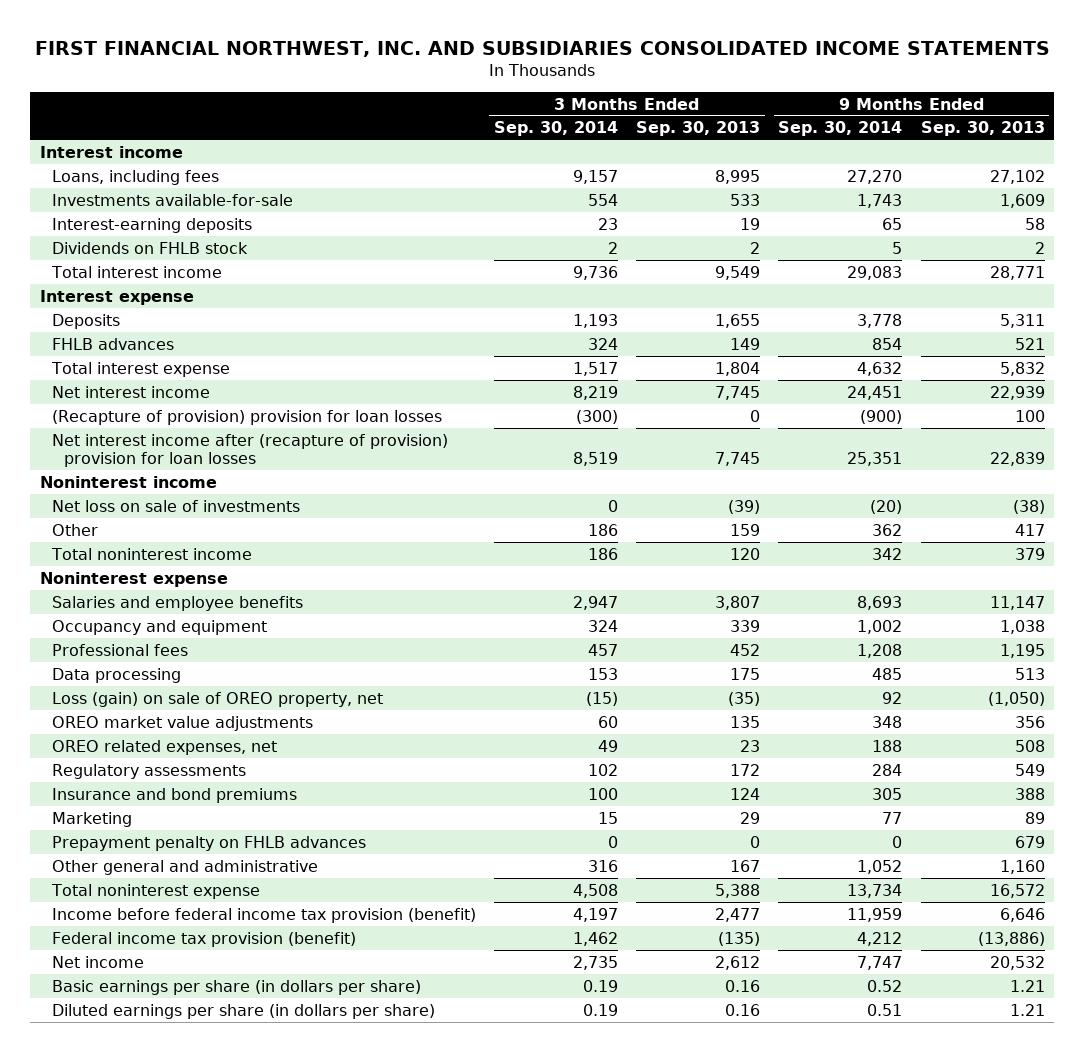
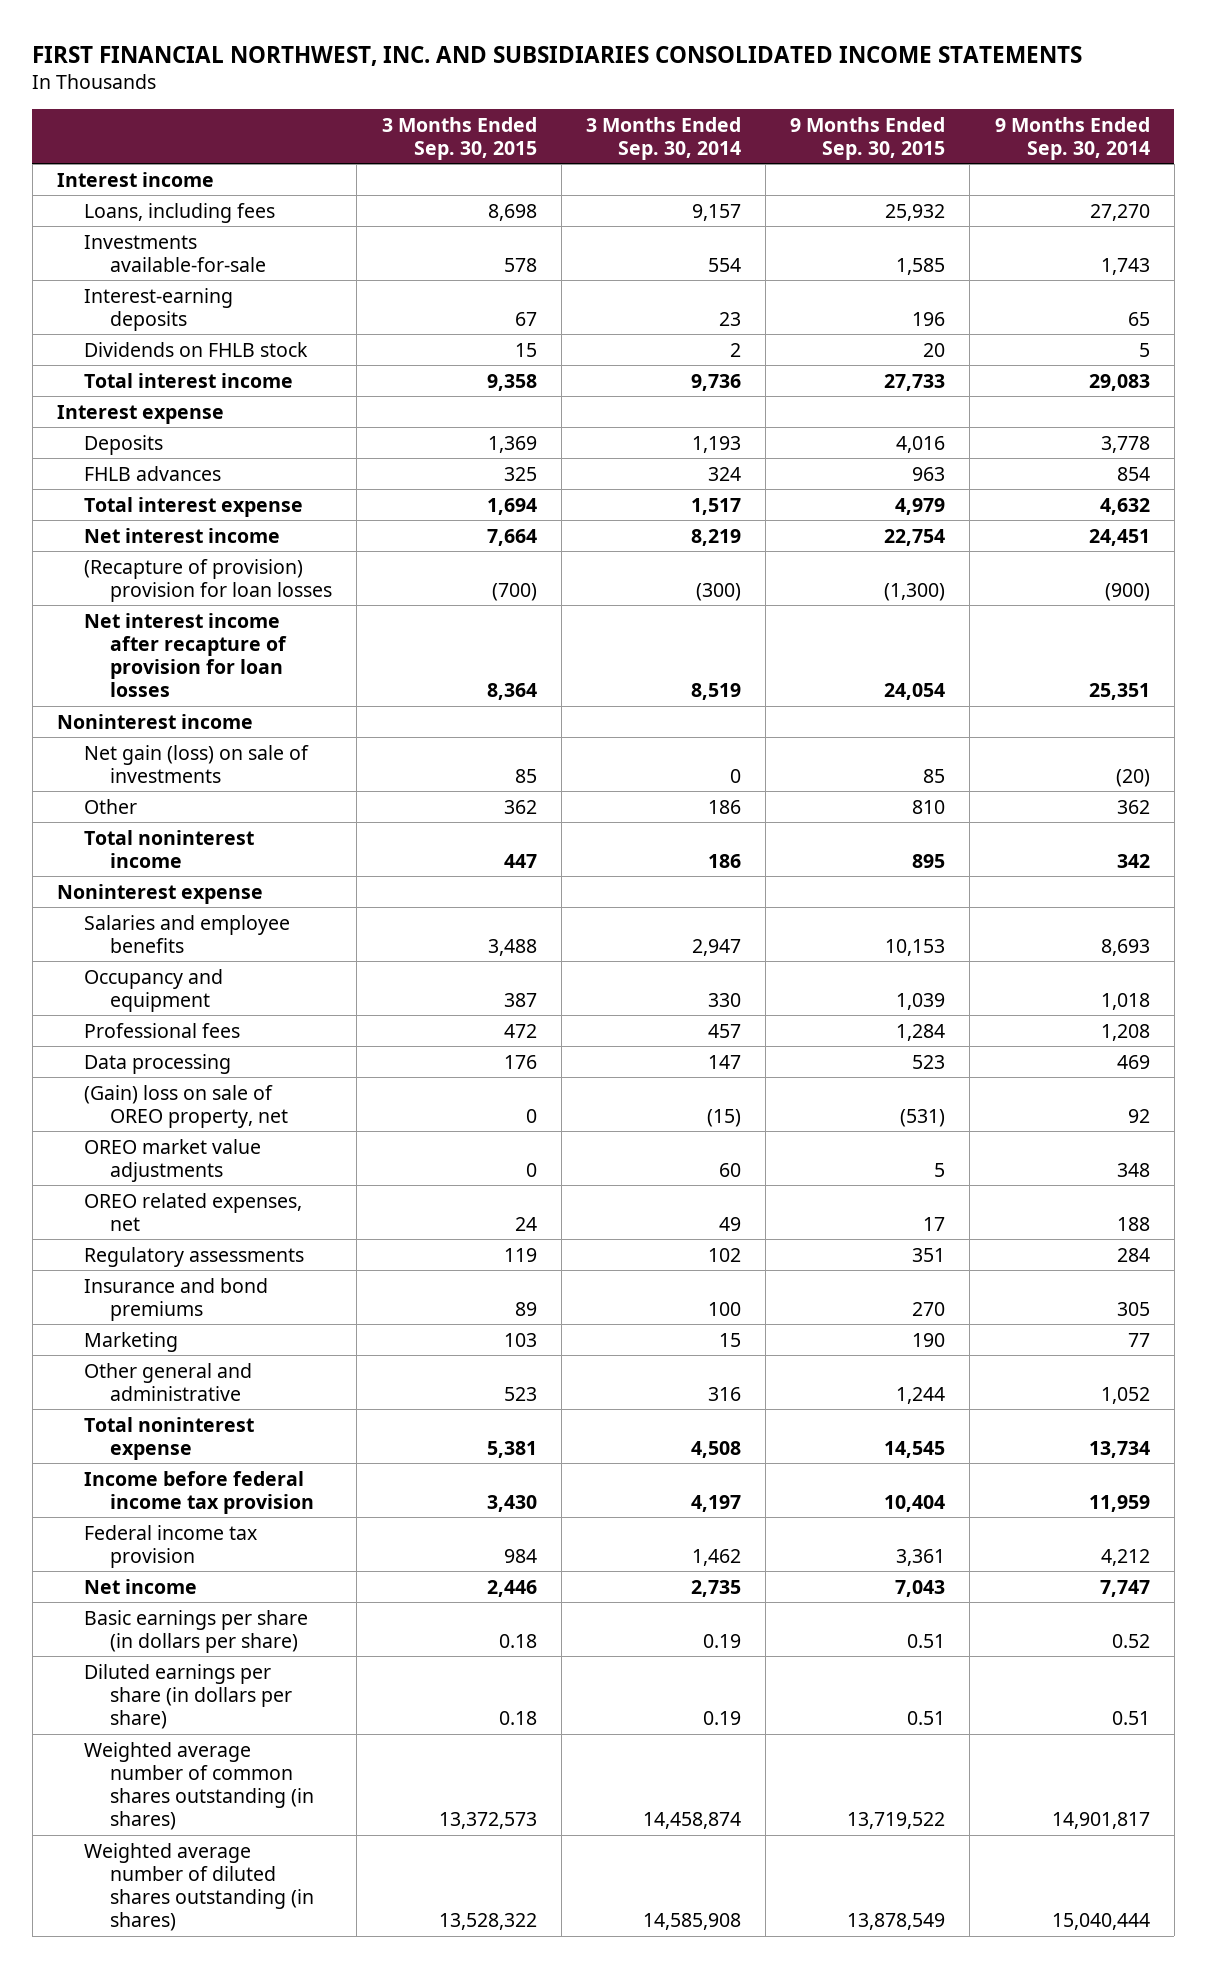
[636,121,761,137] Sep. 30, 2013 -> none
[920,121,1045,137] Sep. 30, 2013 -> none
none -> [381,116,537,160] 3 Months Ended Sep. 30, 2015
none -> [790,116,946,160] 9 Months Ended Sep. 30, 2015
[51,433,448,468] Net interest income after (recapture of provision) provision for loan losses -> [83,612,288,698] Net interest income after recapture of provision for loan losses
[51,499,300,512] Net loss on sale of investments -> [83,744,309,783] Net gain (loss) on sale of investments
[587,619,618,632] 324 -> [707,992,741,1007] 330
[857,619,903,634] 1,002 -> [1100,992,1150,1010] 1,018
[587,667,618,680] 153 -> [707,1054,741,1069] 147
[872,667,903,680] 485 -> [1116,1054,1150,1069] 469
[51,691,383,707] Loss (gain) on sale of OREO property, net -> [83,1084,289,1128] (Gain) loss on sale of OREO property, net
[51,835,366,851] Prepayment penalty on FHLB advances -> none
[51,907,476,923] Income before federal income tax provision (benefit) -> [83,1470,315,1514] Income before federal income tax provision
[51,931,356,947] Federal income tax provision (benefit) -> [83,1524,257,1568] Federal income tax provision
none -> [83,1741,315,1831] Weighted average number of common shares outstanding (in shares)
none -> [83,1842,315,1932] Weighted average number of diluted shares outstanding (in shares)

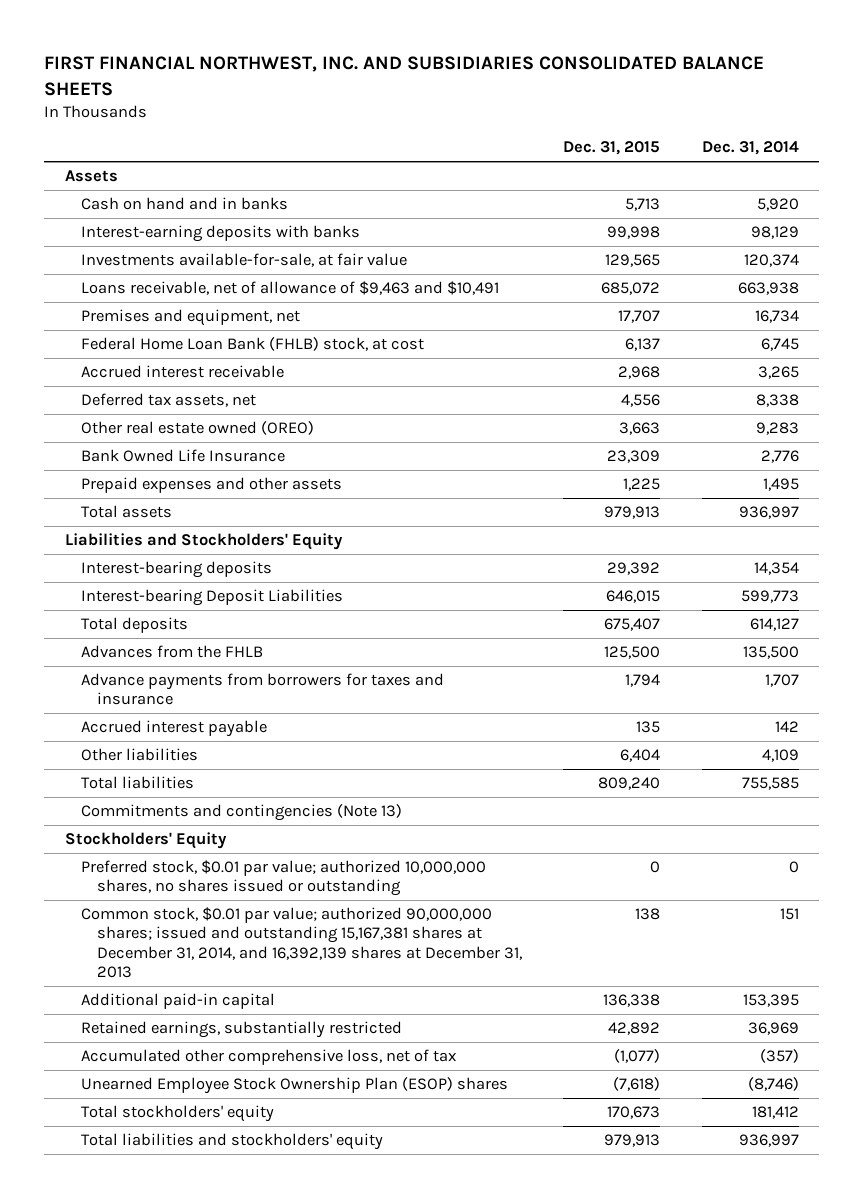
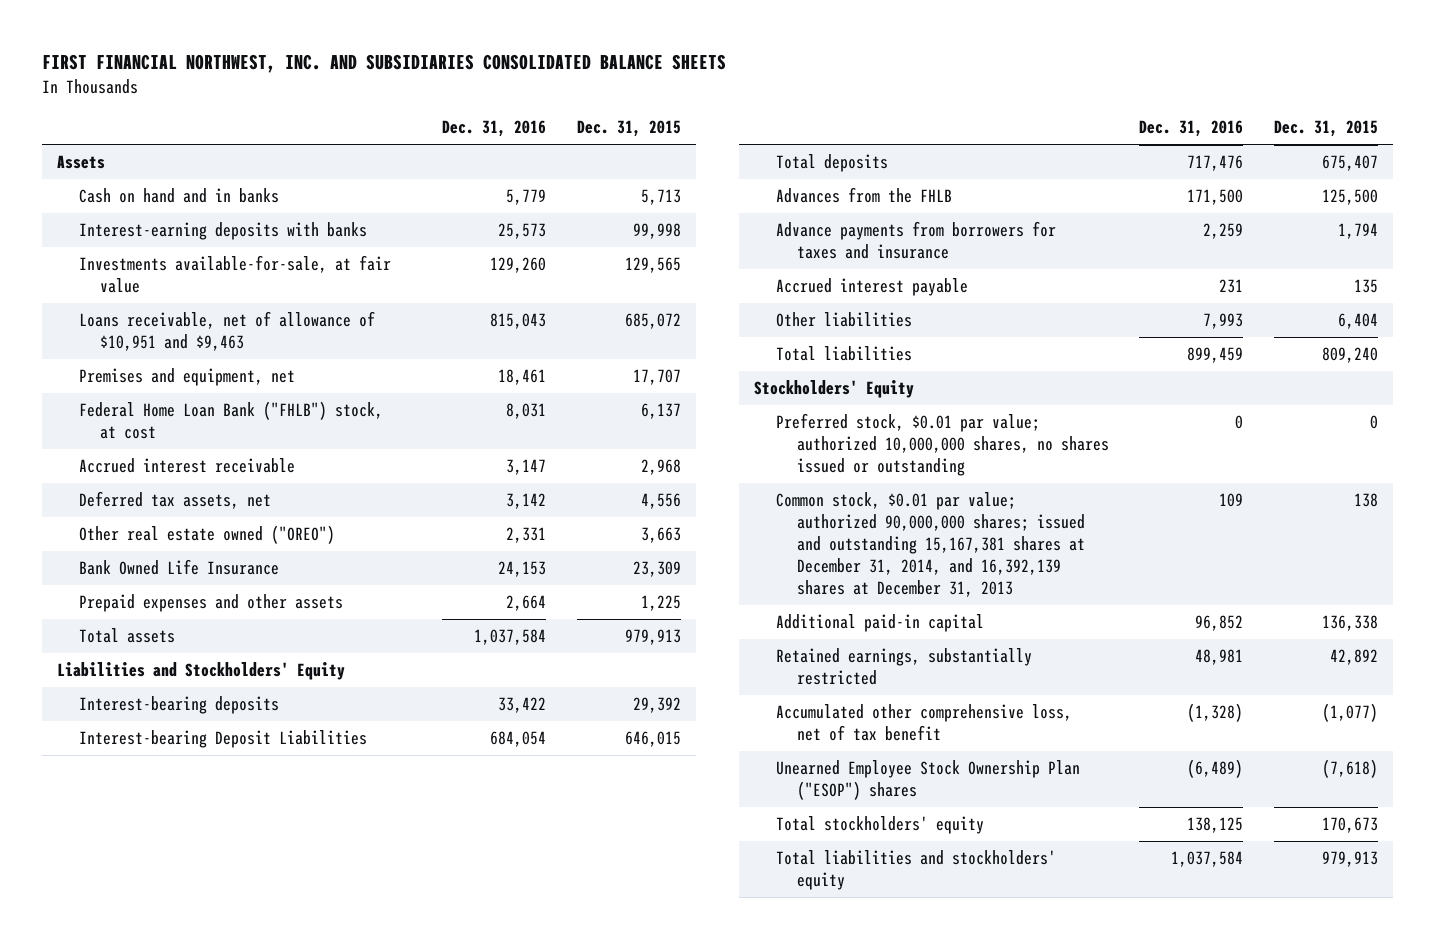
[701,141,799,156] Dec. 31, 2014 -> none
none -> [442,120,547,138] Dec. 31, 2016
[80,281,499,296] Loans receivable, net of allowance of $9,463 and $10,491 -> [78,311,375,352] Loans receivable, net of allowance of $10,951 and $9,463
[80,337,424,352] Federal Home Loan Bank (FHLB) stock, at cost -> [78,401,383,440] Federal Home Loan Bank ("FHLB") stock, at cost
[80,421,314,436] Other real estate owned (OREO) -> [78,525,335,545] Other real estate owned ("OREO")
[80,804,402,822] Commitments and contingencies (Note 13) -> none
[80,1049,456,1066] Accumulated other comprehensive loss, net of tax -> [775,704,1072,742] Accumulated other comprehensive loss, net of tax benefit
[80,1077,508,1095] Unearned Employee Stock Ownership Plan (ESOP) shares -> [775,760,1080,801] Unearned Employee Stock Ownership Plan ("ESOP") shares

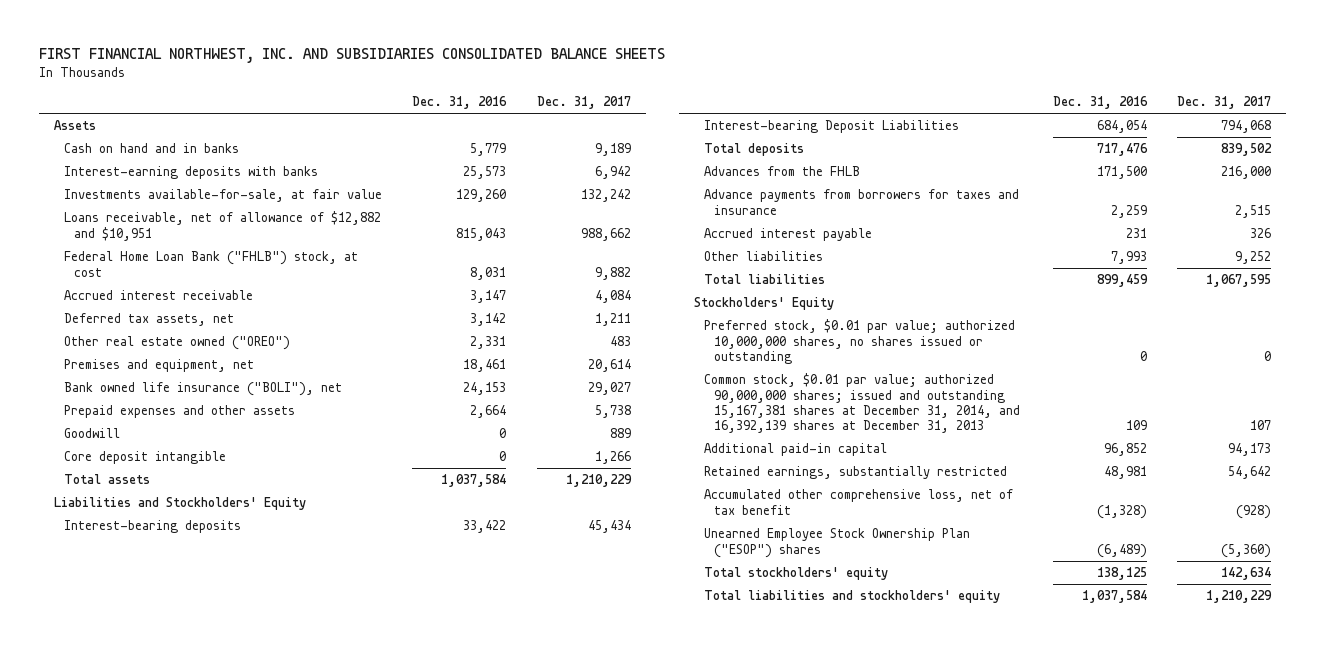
[576,120,681,138] Dec. 31, 2015 -> none
none -> [536,95,631,109] Dec. 31, 2017
[78,311,375,352] Loans receivable, net of allowance of $10,951 and $9,463 -> [63,211,381,241] Loans receivable, net of allowance of $12,882 and $10,951
[78,368,295,387] Premises and equipment, net -> [63,359,254,373] Premises and equipment, net
[78,559,279,576] Bank Owned Life Insurance -> [63,382,342,397] Bank owned life insurance ("BOLI"), net
none -> [63,428,120,439] Goodwill
none -> [63,451,226,465] Core deposit intangible

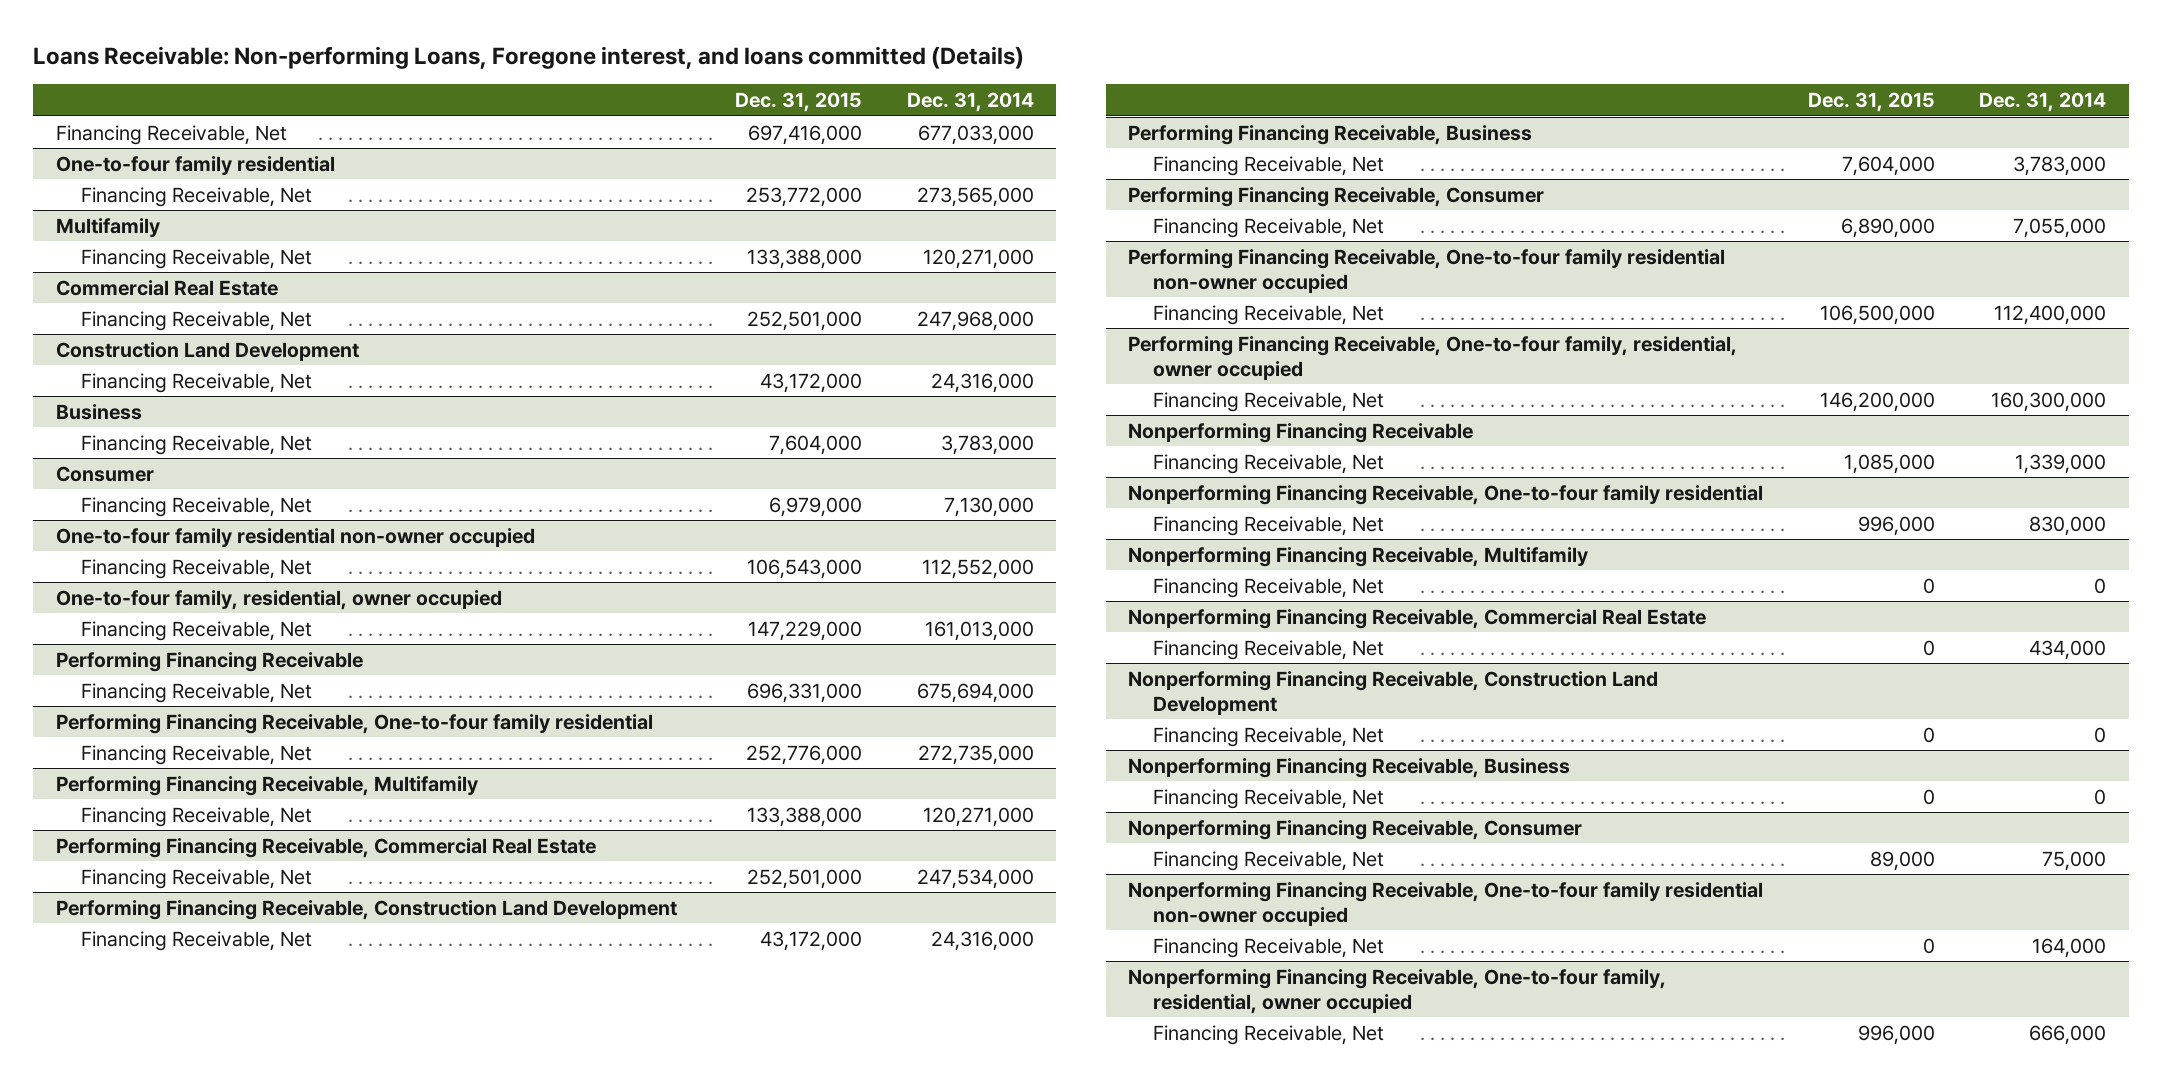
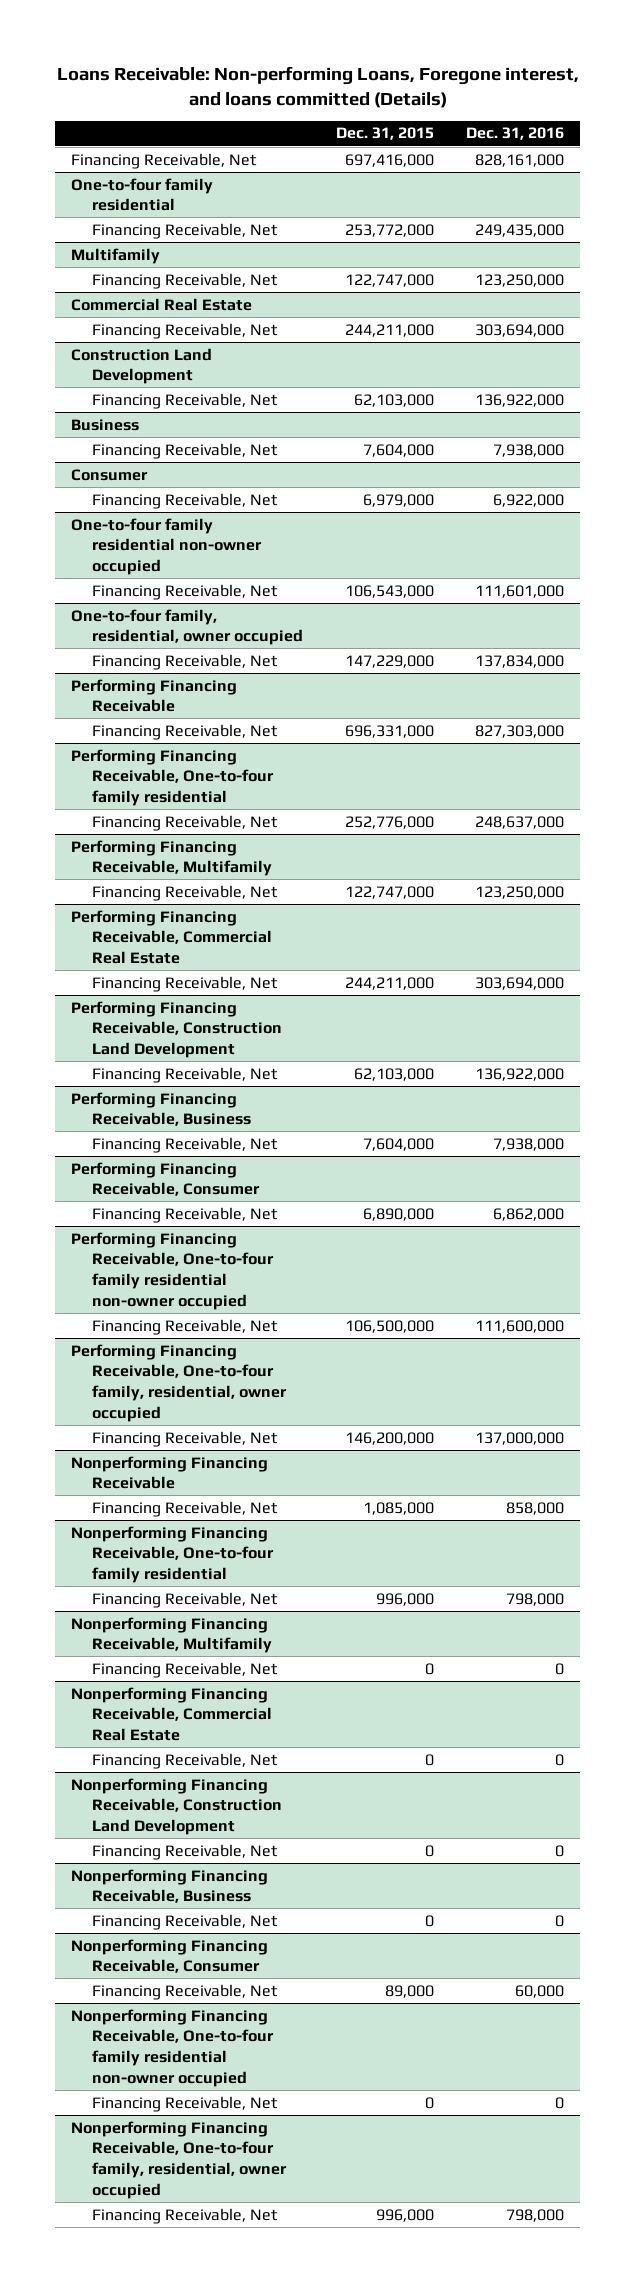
[906,92,1034,113] Dec. 31, 2014 -> none
none -> [466,127,565,141] Dec. 31, 2016
[747,248,863,269] 133,388,000 -> [344,273,434,287] 122,747,000
[747,310,863,331] 252,501,000 -> [344,323,434,337] 244,211,000
[760,372,863,393] 43,172,000 -> [353,393,434,407] 62,103,000
[747,806,863,827] 133,388,000 -> [344,885,434,899] 122,747,000
[747,868,863,889] 252,501,000 -> [344,976,434,990] 244,211,000
[760,930,863,951] 43,172,000 -> [353,1067,434,1081] 62,103,000

